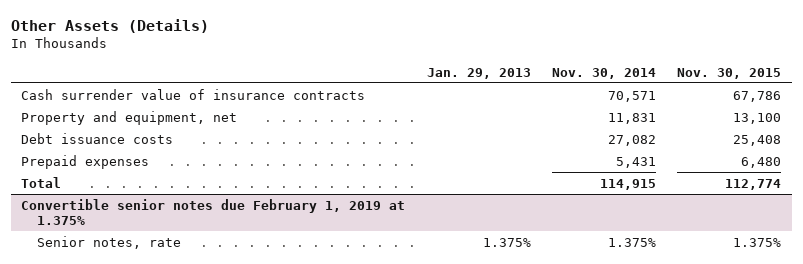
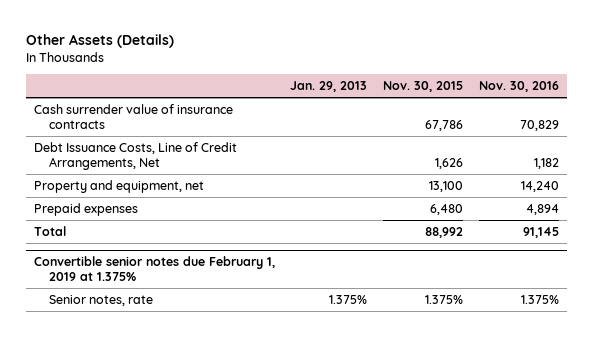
[551,67,656,79] Nov. 30, 2014 -> none
none -> [479,80,560,92] Nov. 30, 2016
none -> [33,141,237,170] Debt Issuance Costs, Line of Credit Arrangements, Net
[21,132,174,144] Debt issuance costs -> none
[725,178,782,190] 112,774 -> [425,226,464,238] 88,992

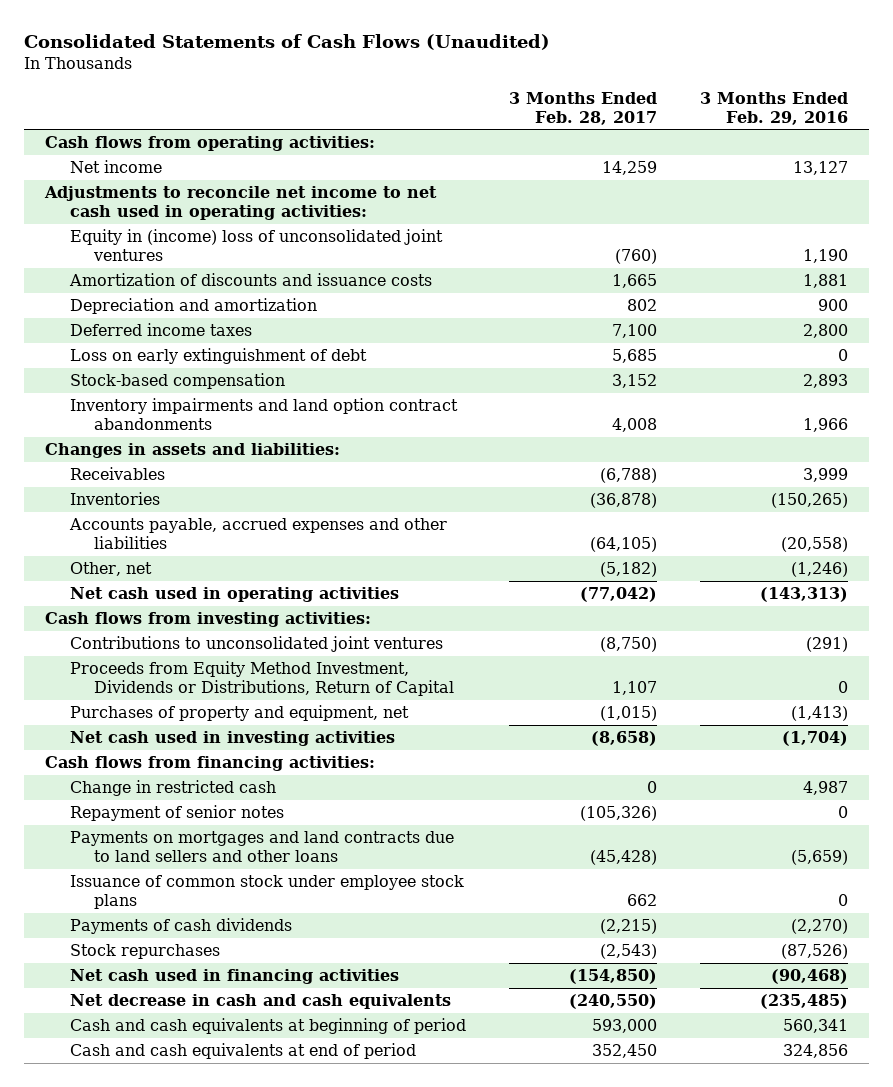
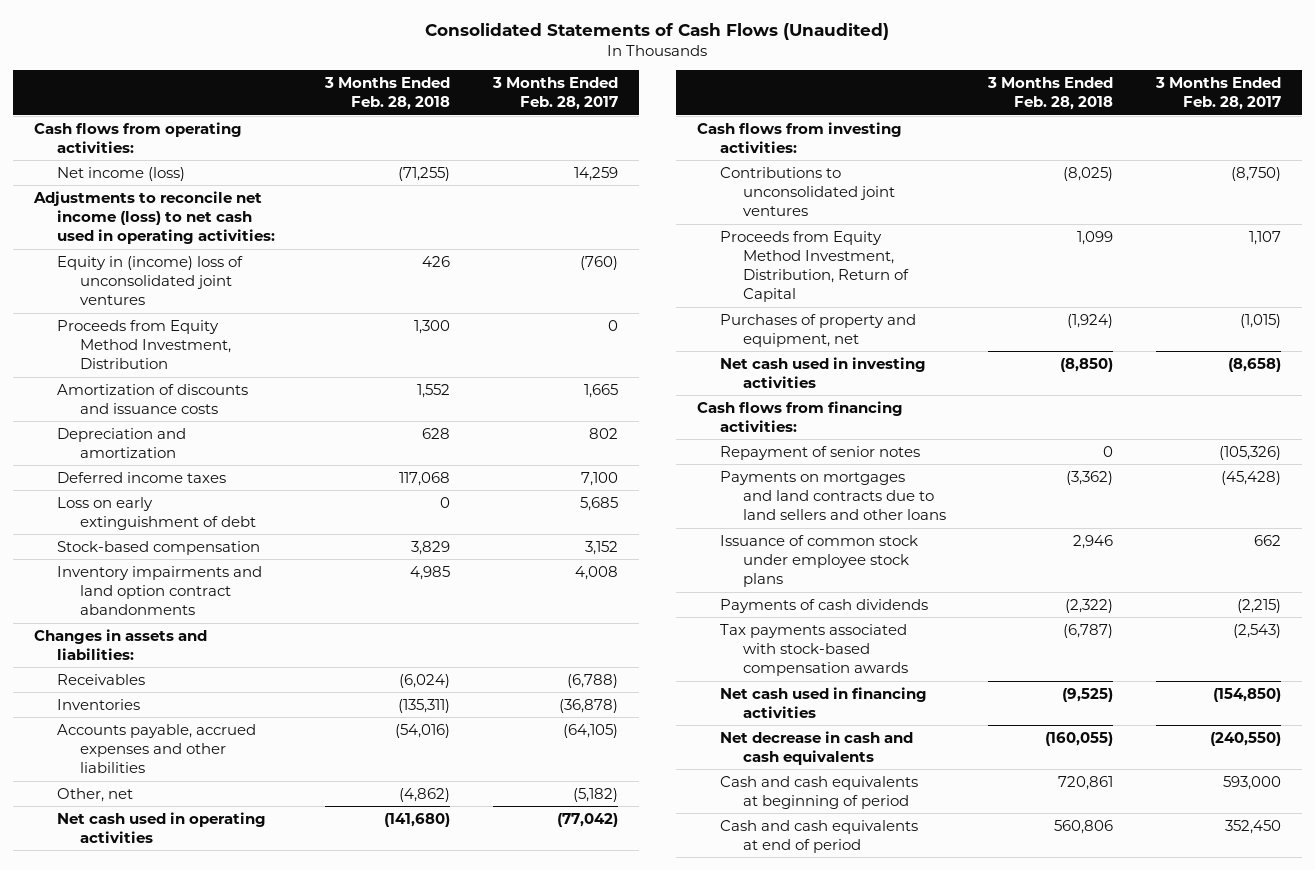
[699,91,848,125] 3 Months Ended Feb. 29, 2016 -> none
none -> [324,77,451,111] 3 Months Ended Feb. 28, 2018
[69,160,162,174] Net income -> [56,166,185,181] Net income (loss)
[44,186,438,221] Adjustments to reconcile net income to net cash used in operating activities: -> [32,190,275,245] Adjustments to reconcile net income (loss) to net cash used in operating activities:
none -> [56,319,231,370] Proceeds from Equity Method Investment, Distribution
[69,661,454,697] Proceeds from Equity Method Investment, Dividends or Distributions, Return of Capital -> [720,230,910,303] Proceeds from Equity Method Investment, Distribution, Return of Capital
[69,780,276,797] Change in restricted cash -> none
[69,944,220,960] Stock repurchases -> [720,623,909,677] Tax payments associated with stock-based compensation awards

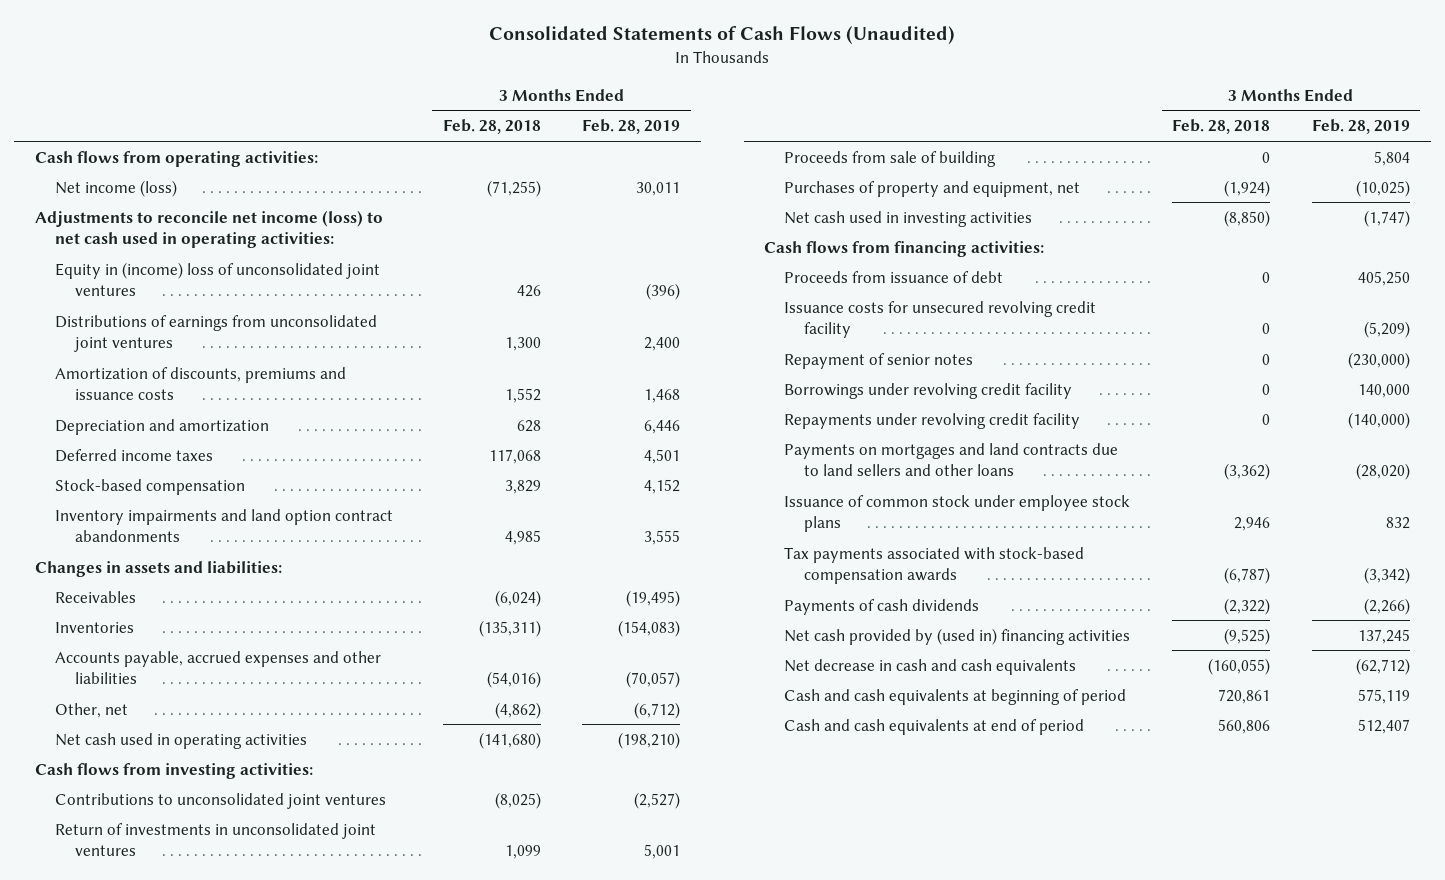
[491,77,618,111] 3 Months Ended Feb. 28, 2017 -> none
none -> [582,119,681,135] Feb. 28, 2019
[56,319,231,370] Proceeds from Equity Method Investment, Distribution -> [54,314,377,353] Distributions of earnings from unconsolidated joint ventures
[56,383,248,414] Amortization of discounts and issuance costs -> [54,366,346,401] Amortization of discounts, premiums and issuance costs
[56,496,256,530] Loss on early extinguishment of debt -> none
[720,230,910,303] Proceeds from Equity Method Investment, Distribution, Return of Capital -> [54,822,376,857] Return of investments in unconsolidated joint ventures
none -> [784,150,997,167] Proceeds from sale of building
none -> [784,270,1004,283] Proceeds from issuance of debt
none -> [784,300,1097,339] Issuance costs for unsecured revolving credit facility
none -> [784,382,1073,399] Borrowings under revolving credit facility
none -> [784,412,1081,429] Repayments under revolving credit facility
[720,598,929,613] Payments of cash dividends -> [784,598,980,615] Payments of cash dividends
[720,686,928,718] Net cash used in financing activities -> [784,627,1131,645] Net cash provided by (used in) financing activities

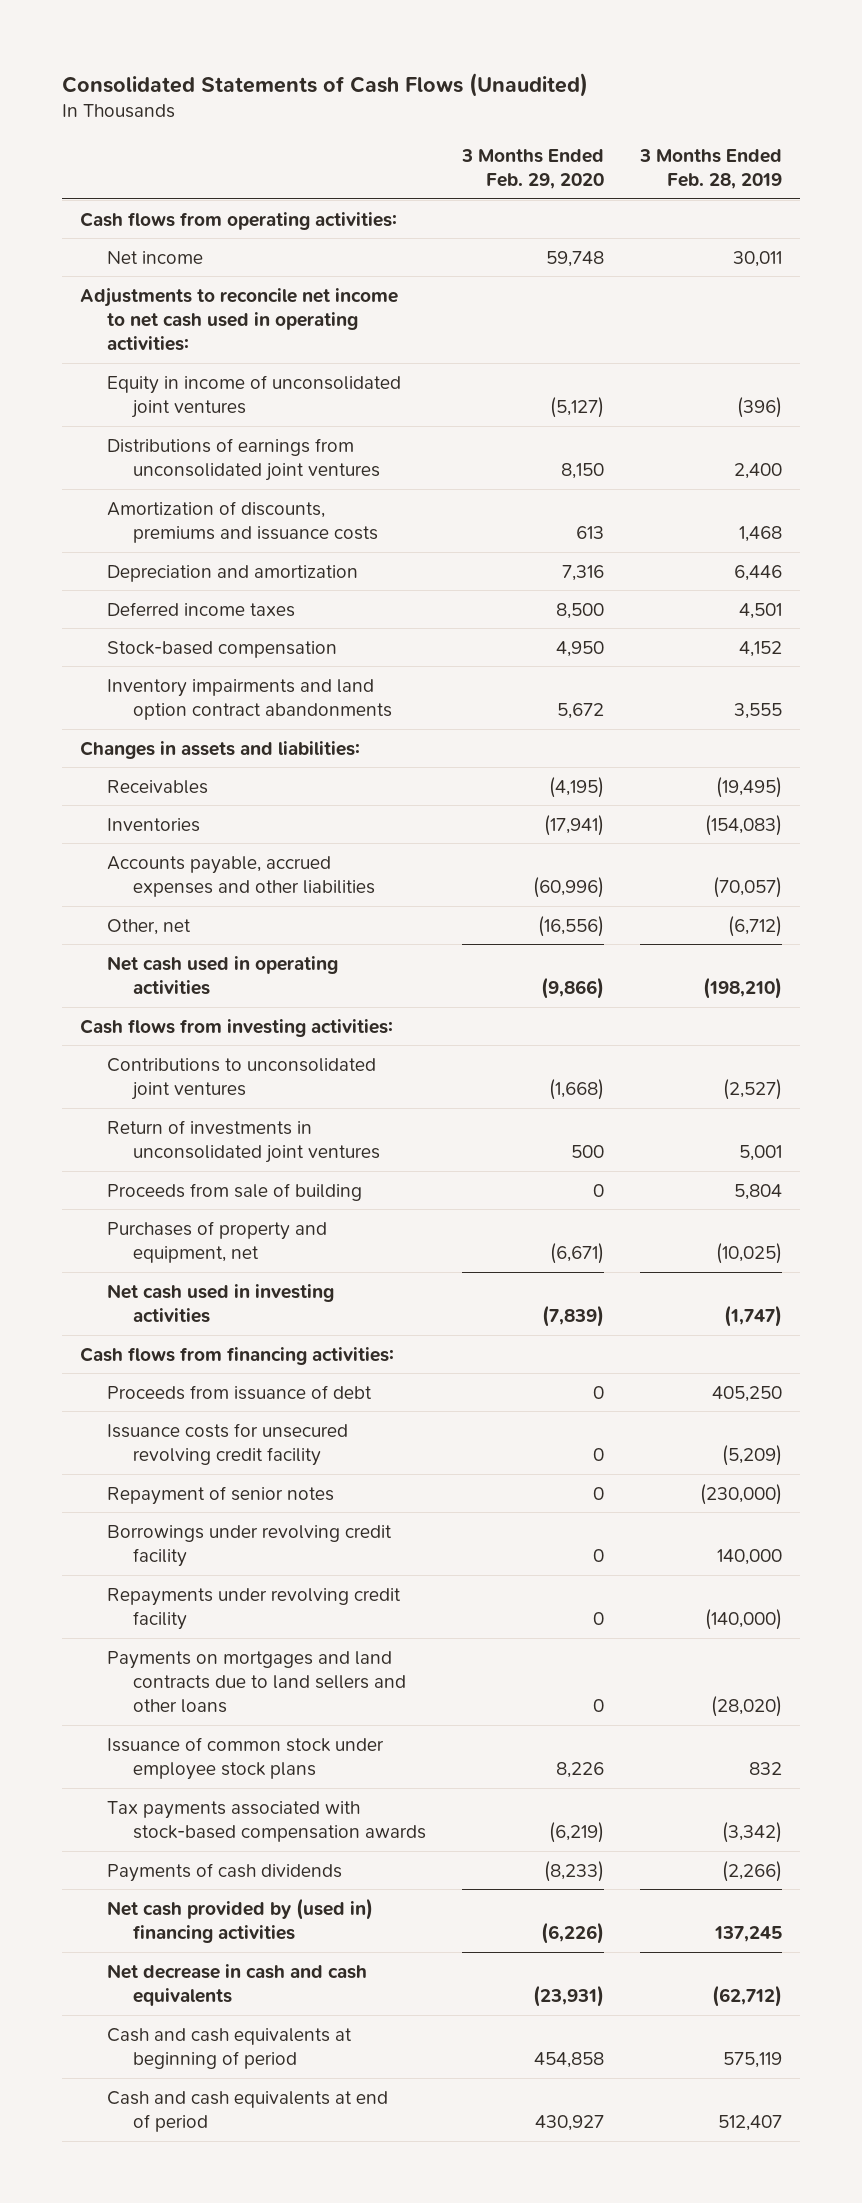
[442,119,541,135] Feb. 28, 2018 -> none
none -> [460,148,604,189] 3 Months Ended Feb. 29, 2020
[54,179,177,197] Net income (loss) -> [106,250,203,264] Net income
[34,209,383,249] Adjustments to reconcile net income (loss) to net cash used in operating activities: -> [80,287,399,352] Adjustments to reconcile net income to net cash used in operating activities:
[54,261,380,297] Equity in (income) loss of unconsolidated joint ventures -> [106,374,401,418] Equity in income of unconsolidated joint ventures

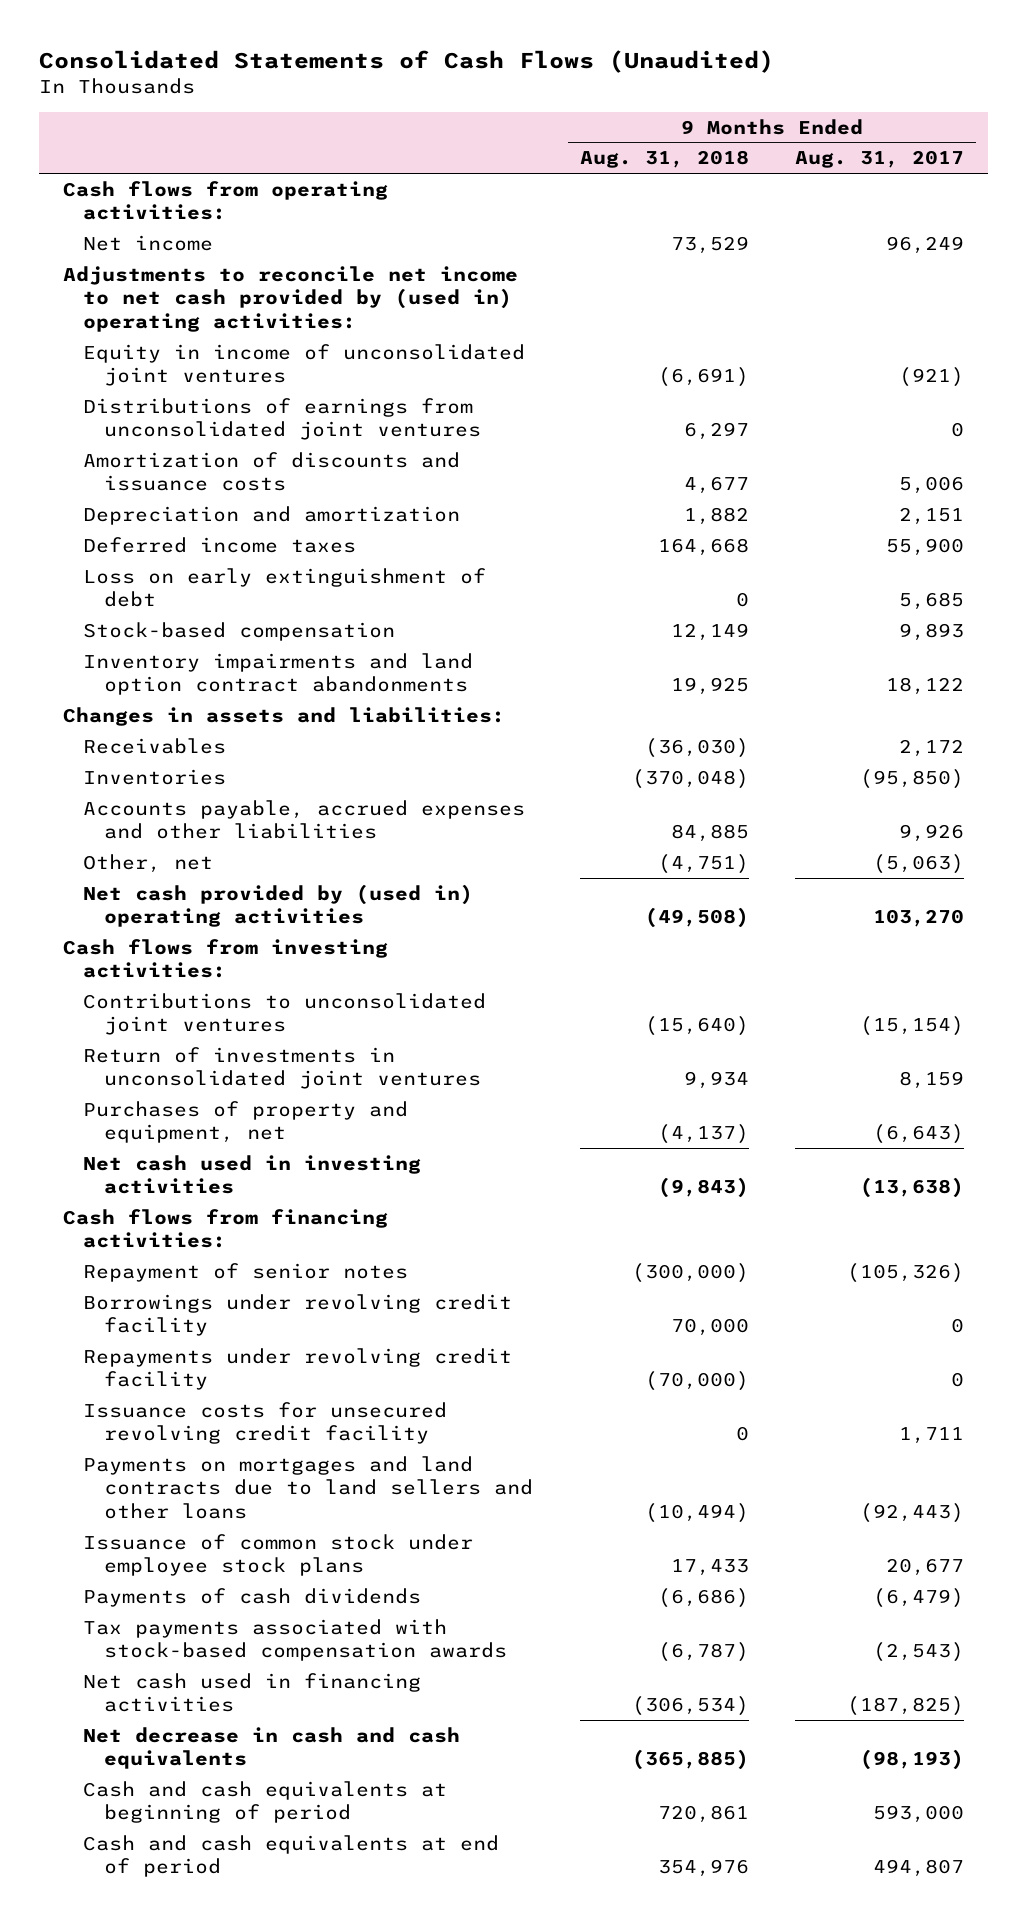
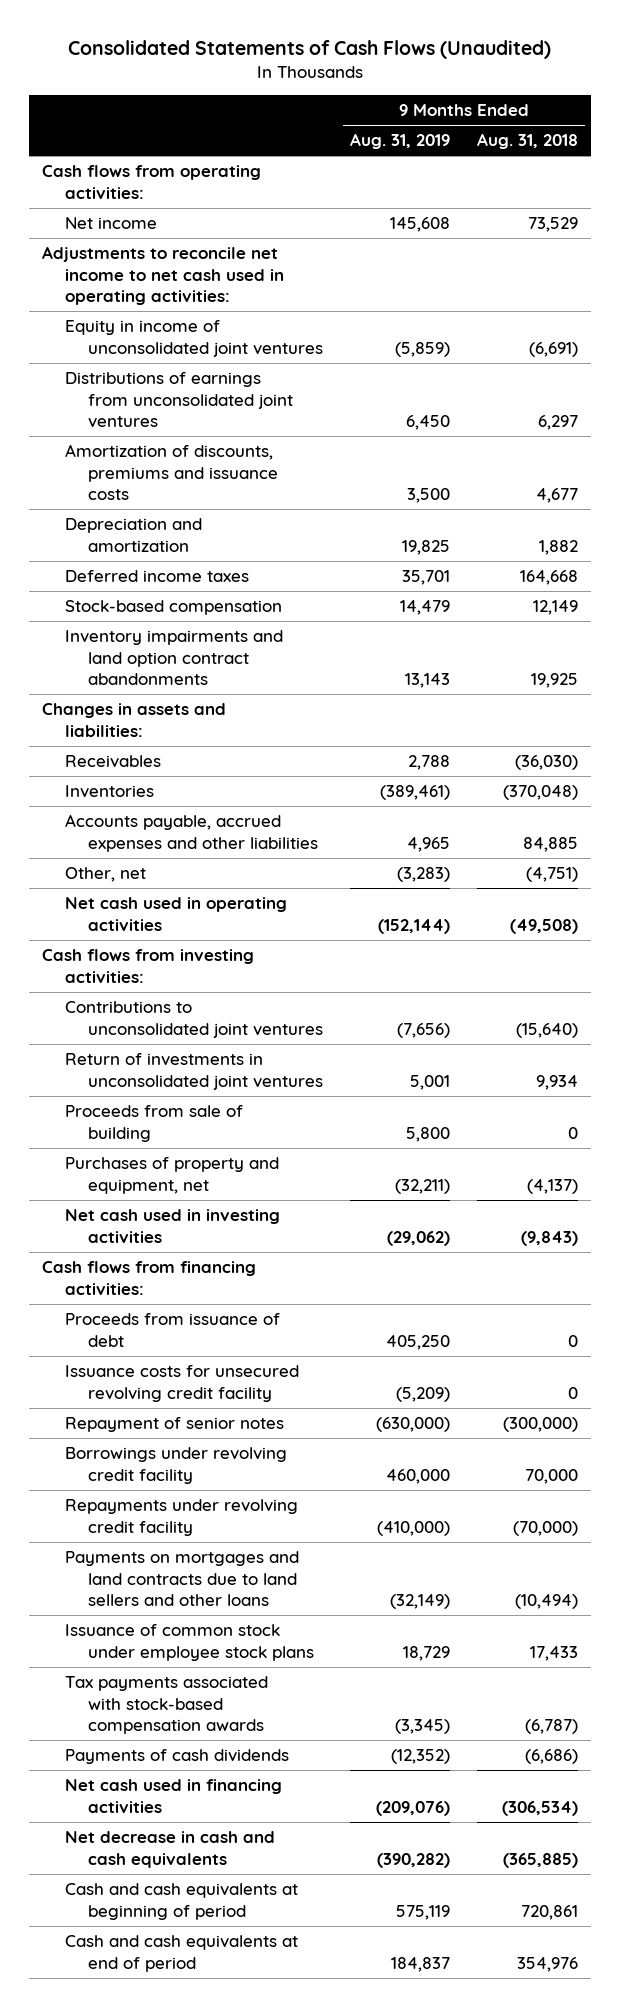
[795,150,965,169] Aug. 31, 2017 -> none
none -> [349,133,450,150] Aug. 31, 2019
[62,265,518,332] Adjustments to reconcile net income to net cash provided by (used in) operating activities: -> [42,246,284,306] Adjustments to reconcile net income to net cash used in operating activities:
[83,451,461,492] Amortization of discounts and issuance costs -> [64,444,278,501] Amortization of discounts, premiums and issuance costs
[83,567,487,608] Loss on early extinguishment of debt -> none
[83,883,474,928] Net cash provided by (used in) operating activities -> [64,897,287,931] Net cash used in operating activities
none -> [64,1105,243,1142] Proceeds from sale of building
none -> [64,1313,280,1347] Proceeds from issuance of debt
[83,1401,448,1445] Issuance costs for unsecured revolving credit facility -> [64,1365,299,1402] Issuance costs for unsecured revolving credit facility
[83,1587,422,1607] Payments of cash dividends -> [64,1749,289,1765] Payments of cash dividends

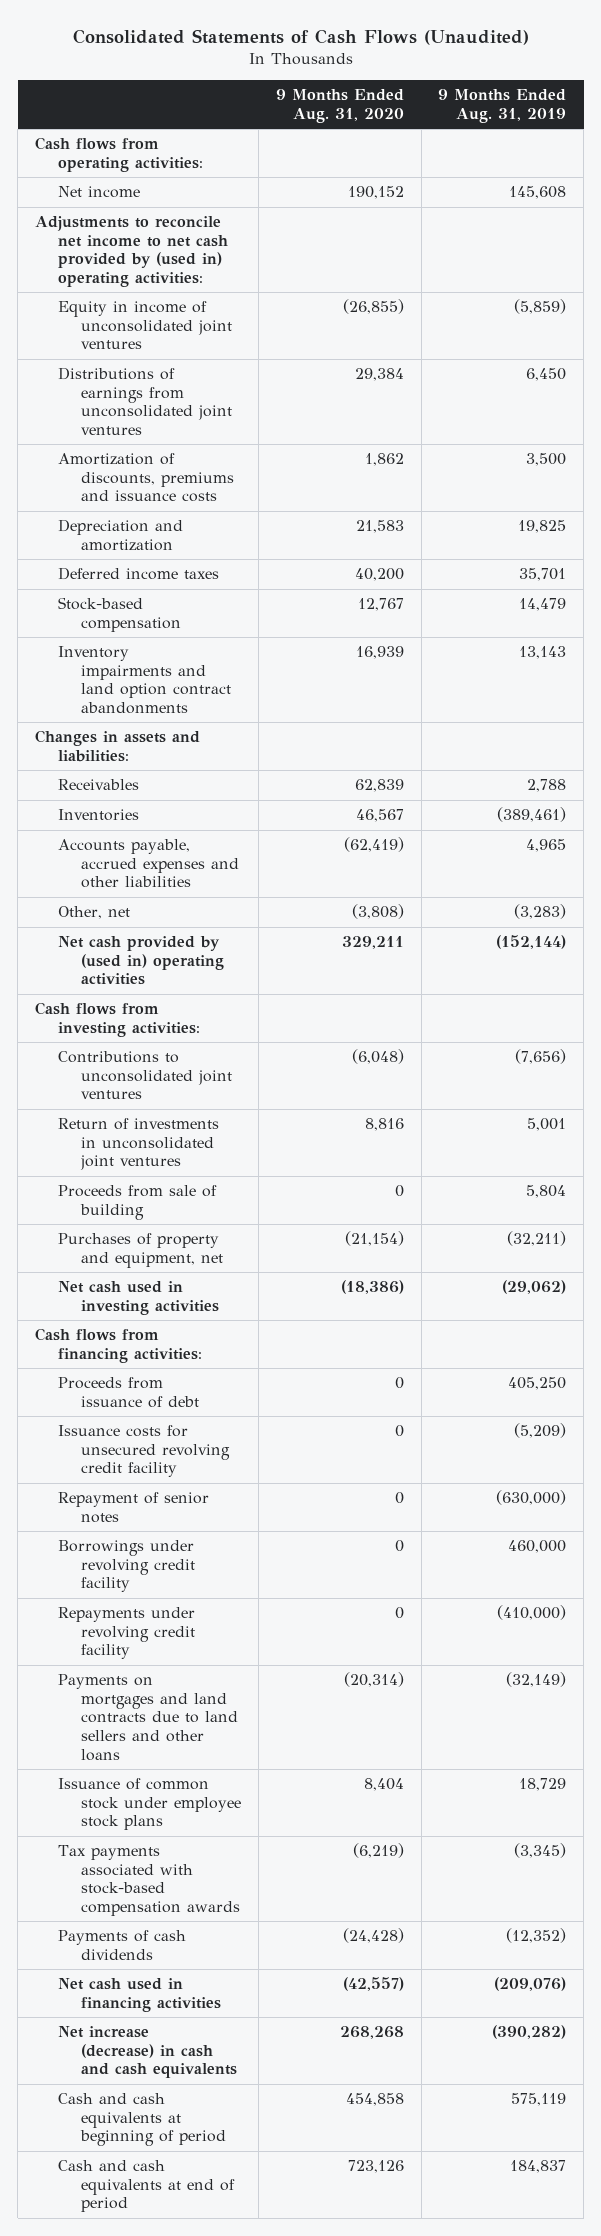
[476,133,578,150] Aug. 31, 2018 -> none
none -> [275,89,404,123] 9 Months Ended Aug. 31, 2020
[42,246,284,306] Adjustments to reconcile net income to net cash used in operating activities: -> [35,216,229,288] Adjustments to reconcile net income to net cash provided by (used in) operating activities:
[64,897,287,931] Net cash used in operating activities -> [58,936,225,986] Net cash provided by (used in) operating activities
[405,1126,450,1142] 5,800 -> [526,1185,567,1199] 5,804
[64,1831,275,1868] Net decrease in cash and cash equivalents -> [58,2026,238,2079] Net increase (decrease) in cash and cash equivalents

